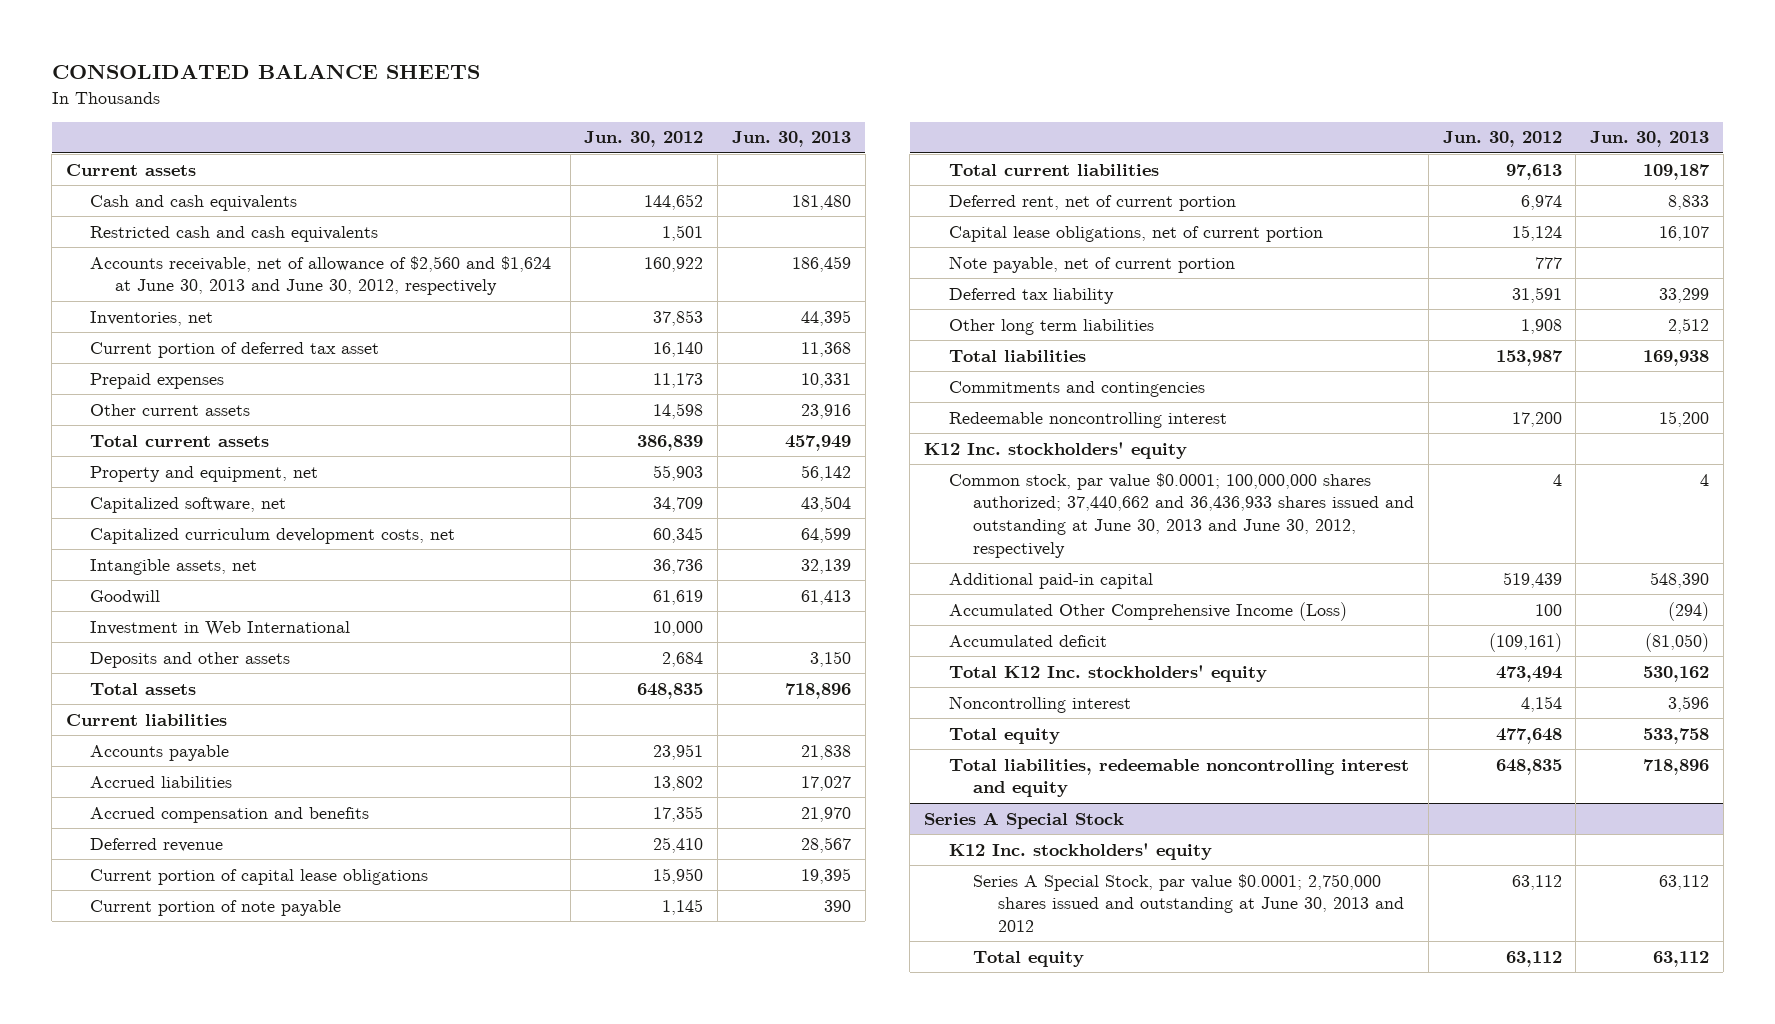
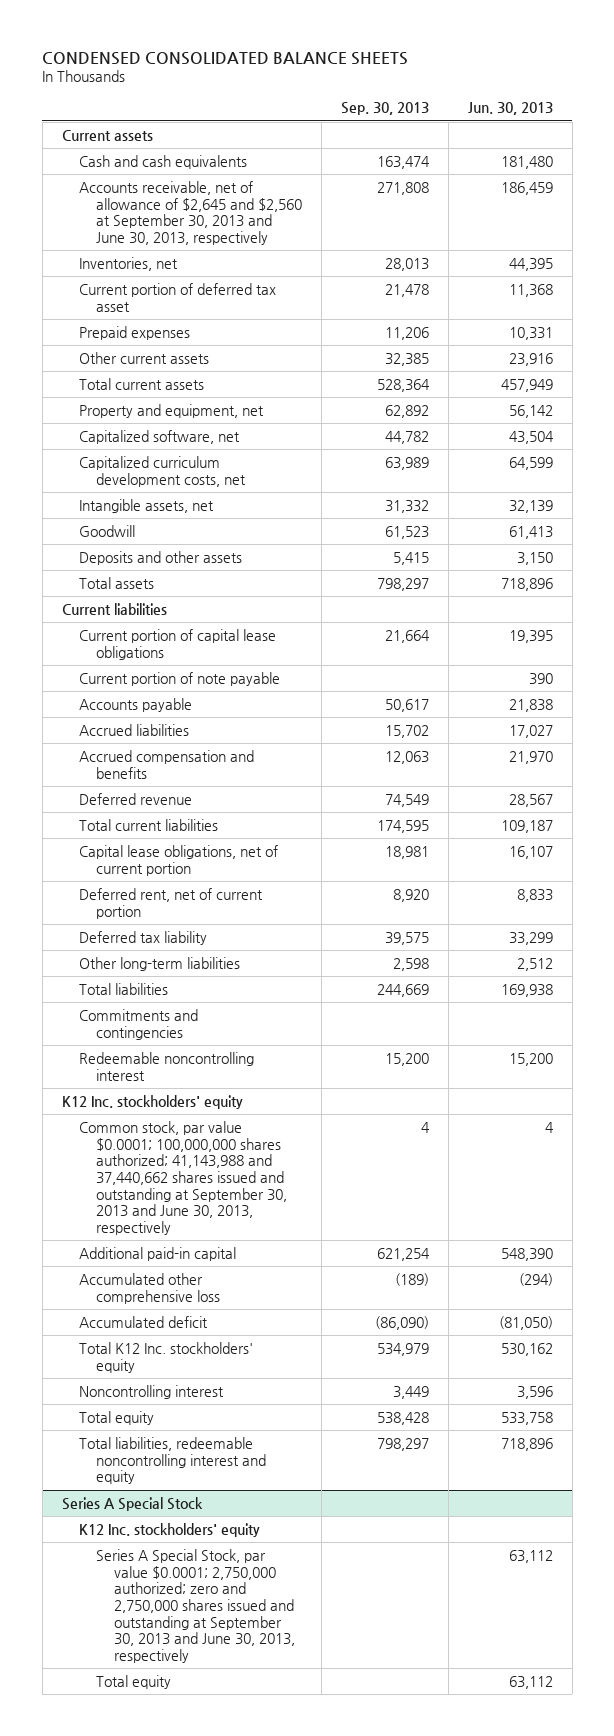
[51,64,480,80] CONSOLIDATED BALANCE SHEETS -> [42,52,409,66] CONDENSED CONSOLIDATED BALANCE SHEETS
[584,131,704,148] Jun. 30, 2012 -> none
none -> [341,102,430,116] Sep. 30, 2013
[90,225,379,242] Restricted cash and cash equivalents -> none
[90,255,552,296] Accounts receivable, net of allowance of $2,560 and $1,624 at June 30, 2013 and June 30, 2012, respectively -> [79,180,303,245] Accounts receivable, net of allowance of $2,645 and $2,560 at September 30, 2013 and June 30, 2013, respectively
[90,620,351,636] Investment in Web International -> none
[90,868,429,885] Current portion of capital lease obligations -> [79,628,277,660] Current portion of capital lease obligations
[90,899,342,916] Current portion of note payable -> [79,671,281,686] Current portion of note payable
[948,255,1235,273] Note payable, net of current portion -> none
[948,194,1236,211] Deferred rent, net of current portion -> [79,887,264,919] Deferred rent, net of current portion
[948,318,1154,335] Other long term liabilities -> [79,956,241,971] Other long-term liabilities
[948,472,1415,558] Common stock, par value $0.0001; 100,000,000 shares authorized; 37,440,662 and 36,436,933 shares issued and outstanding at June 30, 2013 and June 30, 2012, respectively -> [79,1120,288,1235] Common stock, par value $0.0001; 100,000,000 shares authorized; 41,143,988 and 37,440,662 shares issued and outstanding at September 30, 2013 and June 30, 2013, respectively
[948,601,1347,621] Accumulated Other Comprehensive Income (Loss) -> [79,1272,221,1304] Accumulated other comprehensive loss
[973,873,1404,932] Series A Special Stock, par value $0.0001; 2,750,000 shares issued and outstanding at June 30, 2013 and 2012 -> [96,1548,295,1663] Series A Special Stock, par value $0.0001; 2,750,000 authorized; zero and 2,750,000 shares issued and outstanding at September 30, 2013 and June 30, 2013, respectively

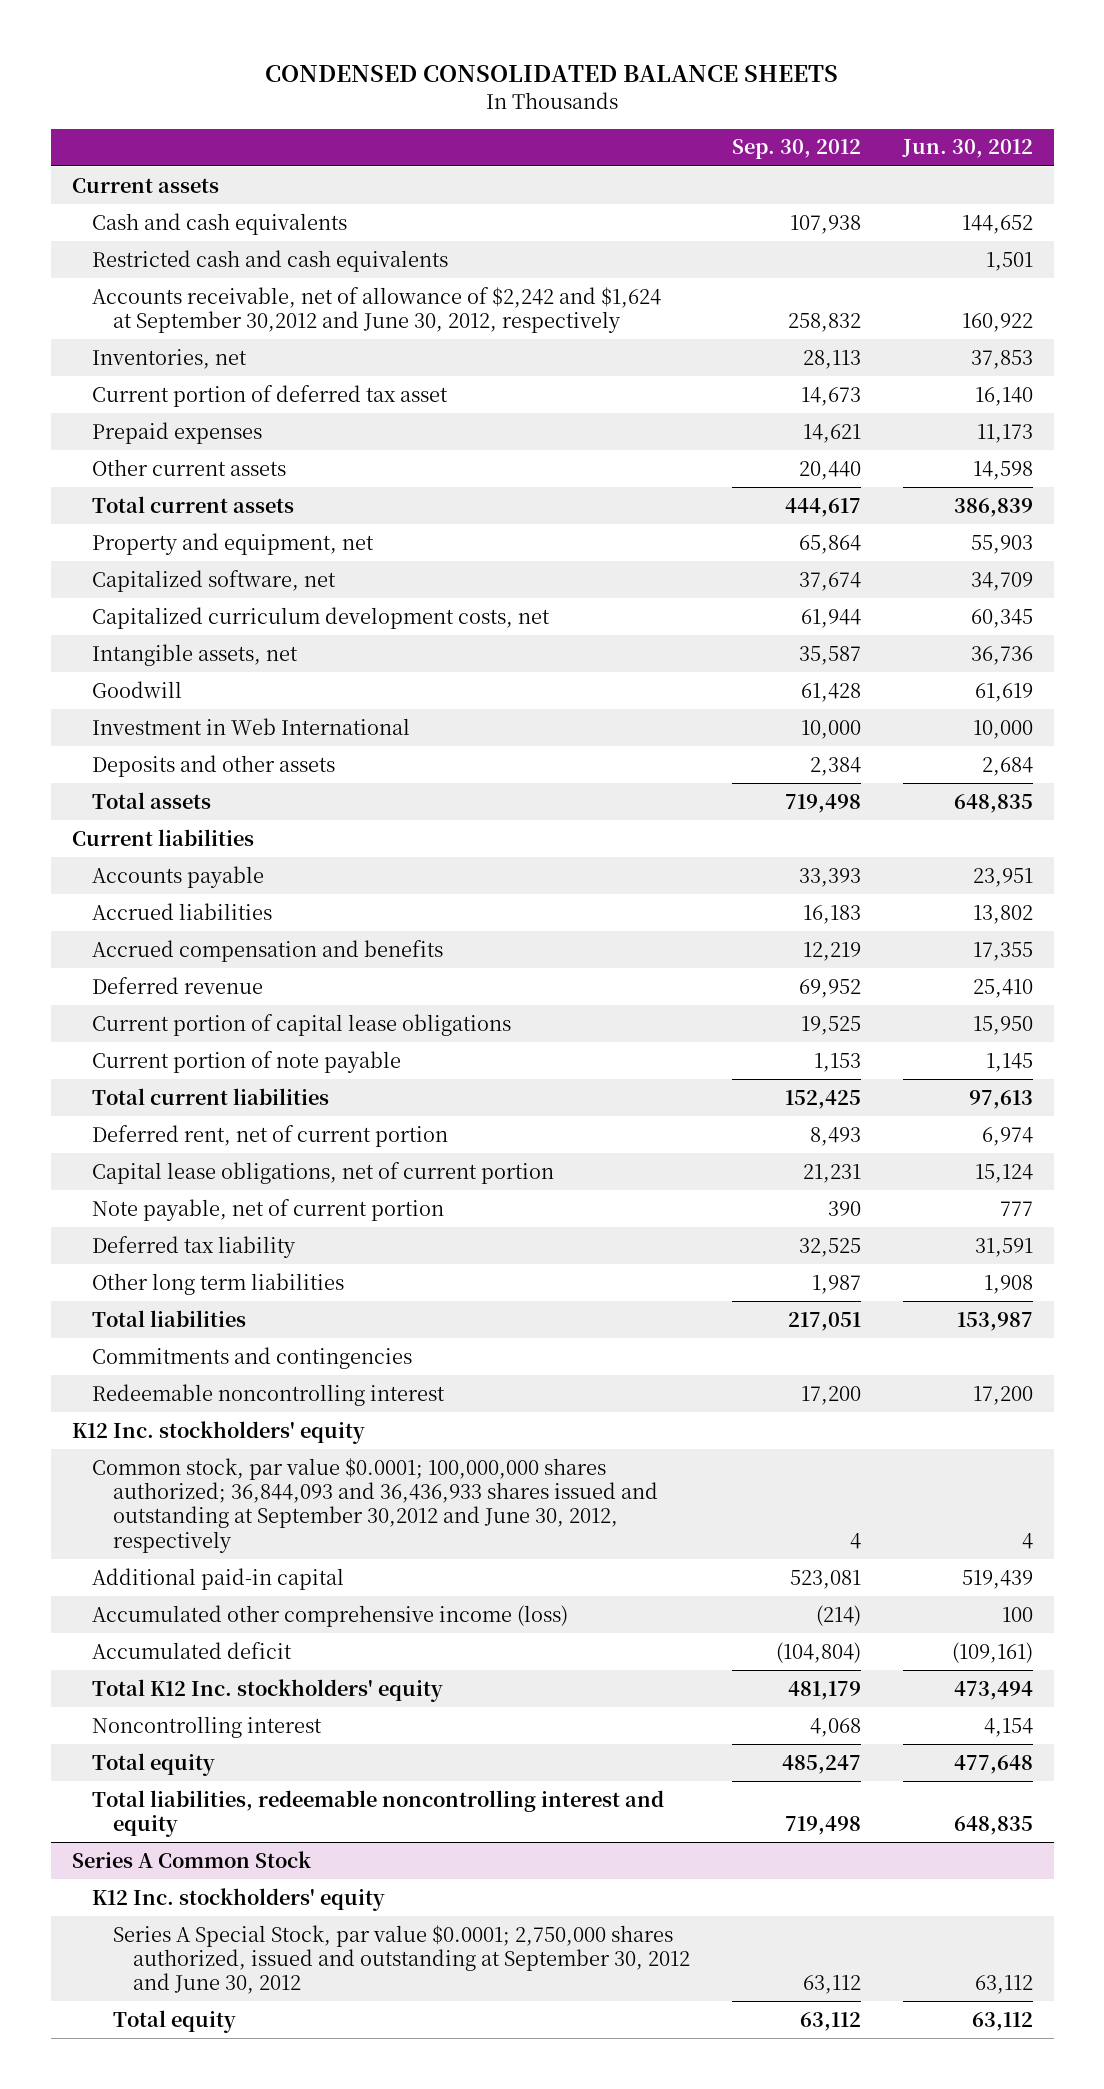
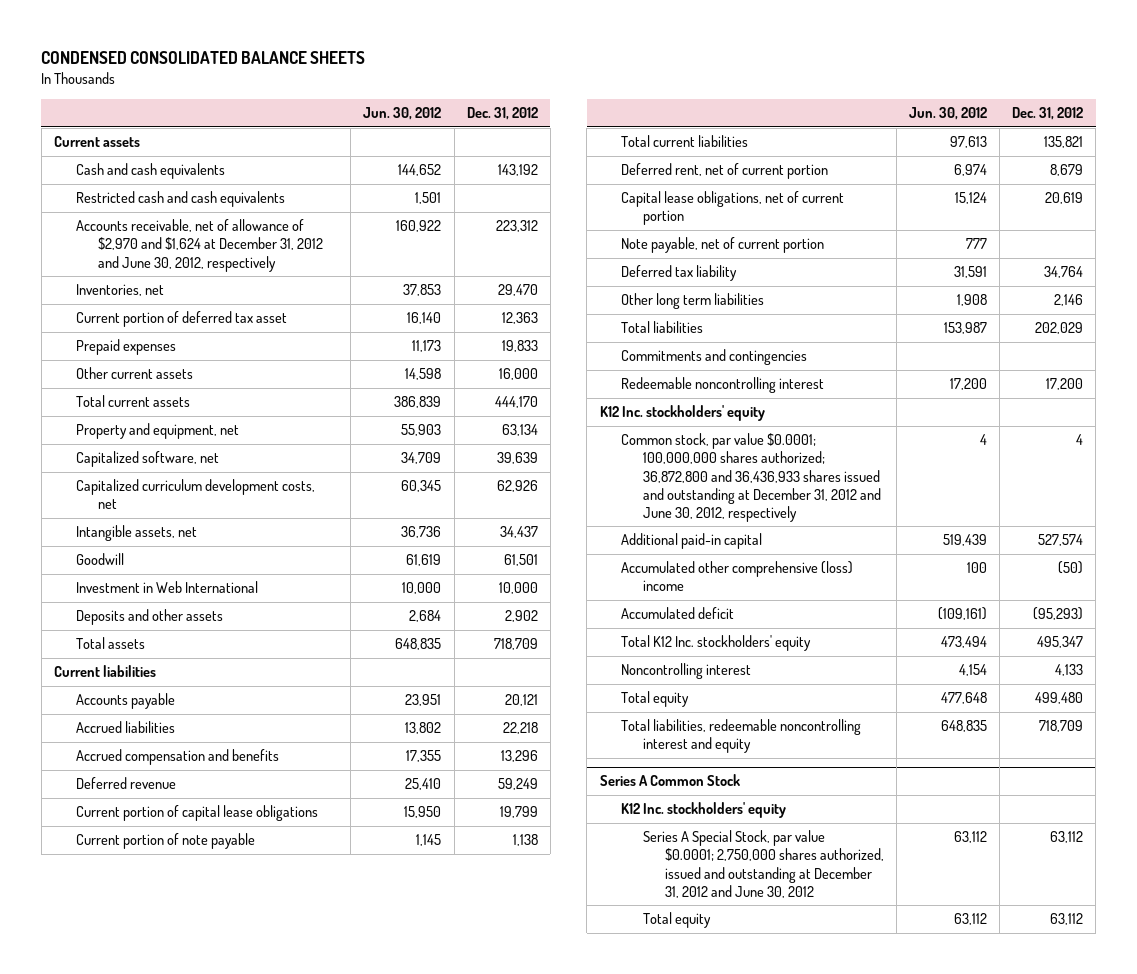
[731,139,861,160] Sep. 30, 2012 -> none
none -> [466,107,538,121] Dec. 31, 2012
[92,286,662,334] Accounts receivable, net of allowance of $2,242 and $1,624 at September 30,2012 and June 30, 2012, respectively -> [75,219,323,272] Accounts receivable, net of allowance of $2,970 and $1,624 at December 31, 2012 and June 30, 2012, respectively
[92,1457,658,1553] Common stock, par value $0.0001; 100,000,000 shares authorized; 36,844,093 and 36,436,933 shares issued and outstanding at September 30,2012 and June 30, 2012, respectively -> [621,433,882,522] Common stock, par value $0.0001; 100,000,000 shares authorized; 36,872,800 and 36,436,933 shares issued and outstanding at December 31, 2012 and June 30, 2012, respectively
[92,1604,569,1627] Accumulated other comprehensive income (loss) -> [621,561,854,592] Accumulated other comprehensive (loss) income
[112,1924,690,1995] Series A Special Stock, par value $0.0001; 2,750,000 shares authorized, issued and outstanding at September 30, 2012 and June 30, 2012 -> [643,830,884,898] Series A Special Stock, par value $0.0001; 2,750,000 shares authorized, issued and outstanding at December 31, 2012 and June 30, 2012

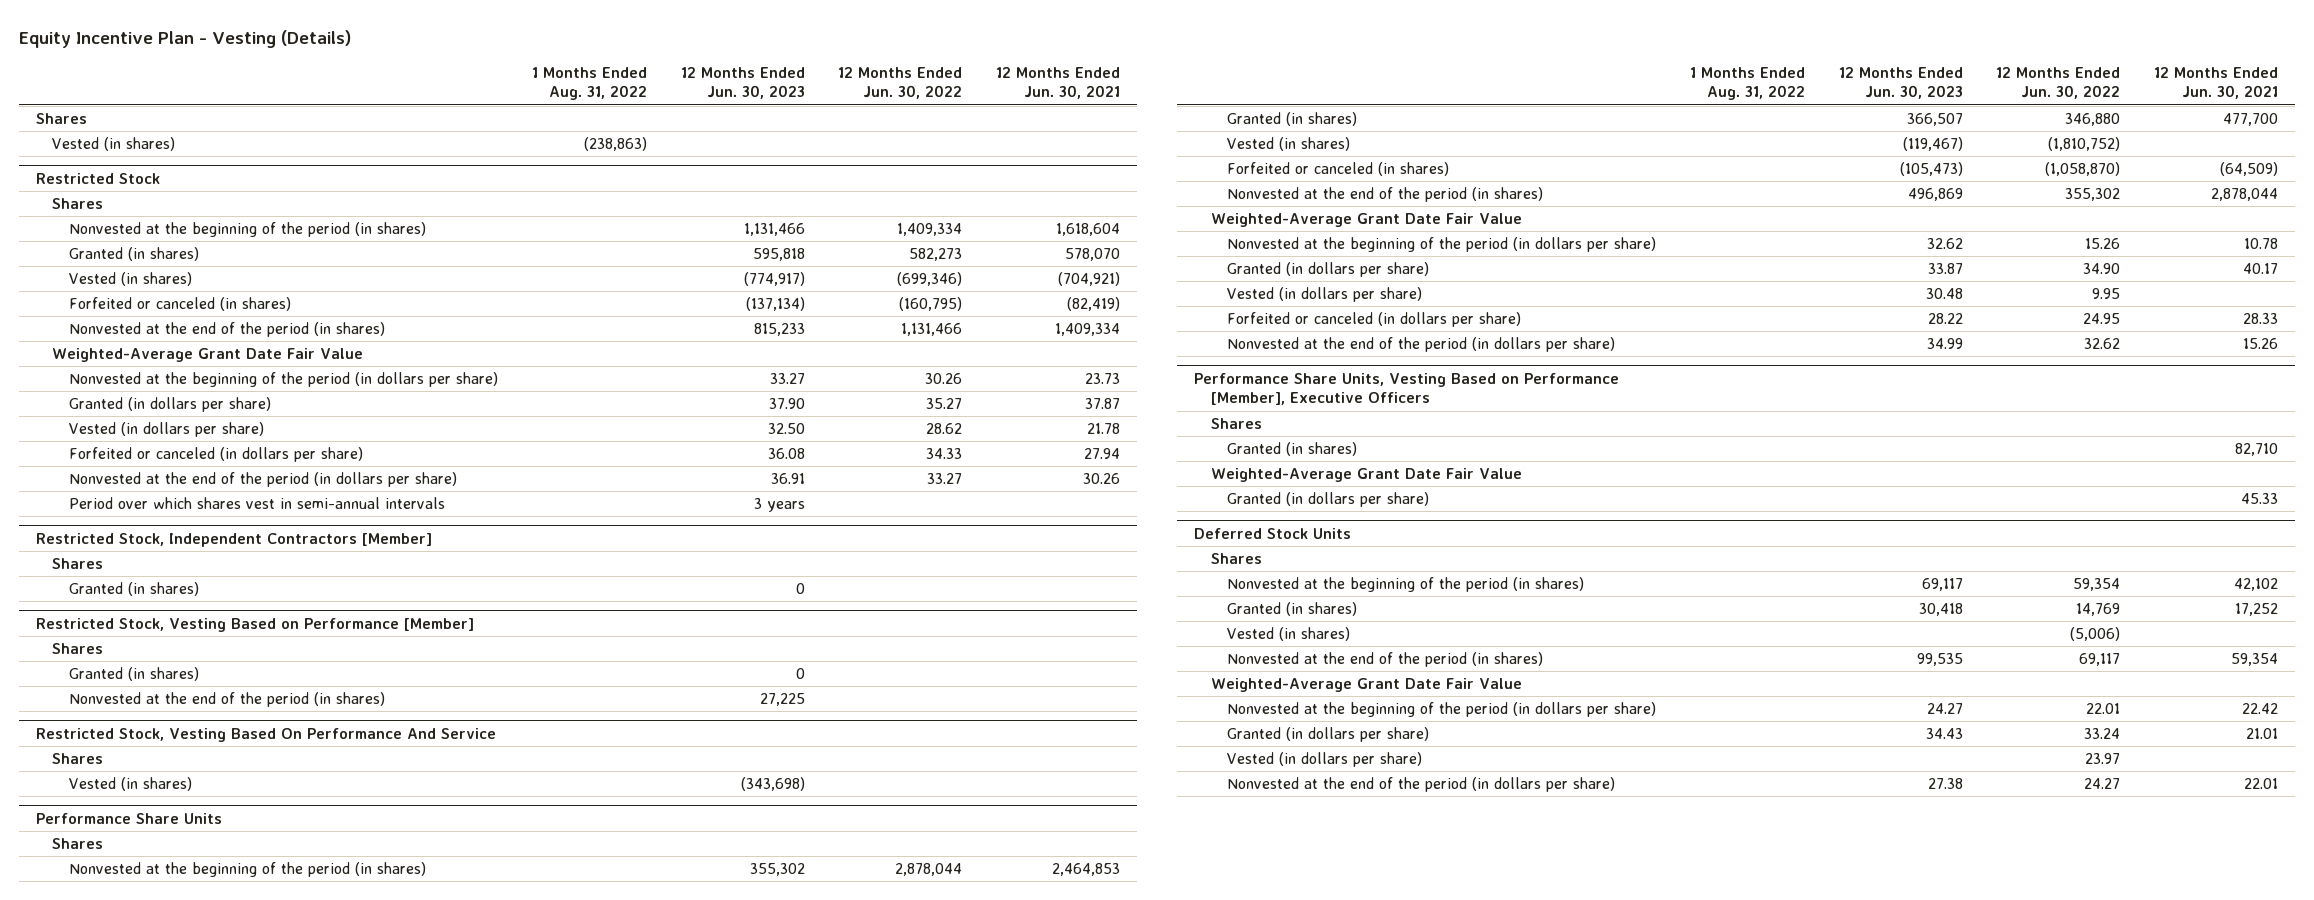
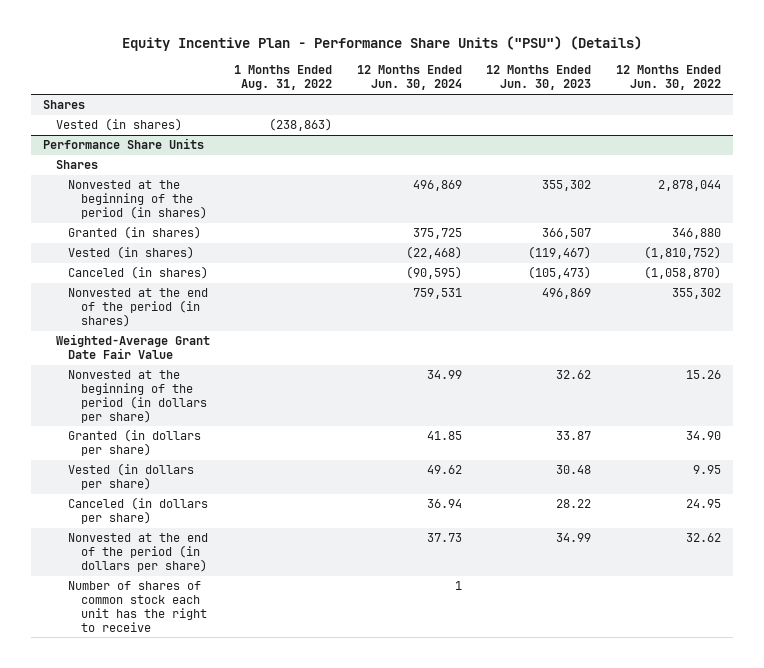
[18,29,351,48] Equity Incentive Plan - Vesting (Details) -> [121,36,642,52] Equity Incentive Plan - Performance Share Units ("PSU") (Details)
[996,67,1121,100] 12 Months Ended Jun. 30, 2021 -> none
none -> [356,65,462,91] 12 Months Ended Jun. 30, 2024
[35,172,160,184] Restricted Stock -> none
[52,198,104,210] Shares -> none
[69,222,427,238] Nonvested at the beginning of the period (in shares) -> none
[69,247,200,262] Granted (in shares) -> none
[69,272,193,287] Vested (in shares) -> none
[69,297,292,312] Forfeited or canceled (in shares) -> none
[69,322,386,338] Nonvested at the end of the period (in shares) -> none
[52,348,364,363] Weighted-Average Grant Date Fair Value -> none
[69,372,499,388] Nonvested at the beginning of the period (in dollars per share) -> none
[69,397,272,413] Granted (in dollars per share) -> none
[69,422,265,438] Vested (in dollars per share) -> none
[69,447,364,463] Forfeited or canceled (in dollars per share) -> none
[69,472,458,488] Nonvested at the end of the period (in dollars per share) -> none
[69,497,446,510] Period over which shares vest in semi-annual intervals -> none
[35,532,432,547] Restricted Stock, Independent Contractors [Member] -> none
[52,558,104,570] Shares -> none
[69,582,200,597] Granted (in shares) -> none
[35,617,474,632] Restricted Stock, Vesting Based on Performance [Member] -> none
[52,643,104,655] Shares -> none
[69,667,200,682] Granted (in shares) -> none
[69,692,386,708] Nonvested at the end of the period (in shares) -> none
[35,727,496,742] Restricted Stock, Vesting Based On Performance And Service -> none
[52,753,104,765] Shares -> none
[69,777,193,792] Vested (in shares) -> none
[1227,162,1450,177] Forfeited or canceled (in shares) -> [68,266,209,280] Canceled (in shares)
[1227,312,1522,328] Forfeited or canceled (in dollars per share) -> [68,497,209,525] Canceled (in dollars per share)
[1193,372,1619,406] Performance Share Units, Vesting Based on Performance [Member], Executive Officers -> none
[1210,418,1262,430] Shares -> none
[1227,442,1358,457] Granted (in shares) -> none
[1210,468,1522,483] Weighted-Average Grant Date Fair Value -> none
[1227,492,1430,508] Granted (in dollars per share) -> none
[1193,527,1351,539] Deferred Stock Units -> none
[1210,553,1262,565] Shares -> none
[1227,577,1585,593] Nonvested at the beginning of the period (in shares) -> none
[1227,602,1358,617] Granted (in shares) -> none
[1227,627,1351,642] Vested (in shares) -> none
[1227,652,1544,668] Nonvested at the end of the period (in shares) -> none
[1210,678,1522,693] Weighted-Average Grant Date Fair Value -> none
[1227,702,1657,718] Nonvested at the beginning of the period (in dollars per share) -> none
[1227,727,1430,743] Granted (in dollars per share) -> none
[1227,752,1423,768] Vested (in dollars per share) -> none
[1227,777,1616,793] Nonvested at the end of the period (in dollars per share) -> none
none -> [68,581,207,632] Number of shares of common stock each unit has the right to receive

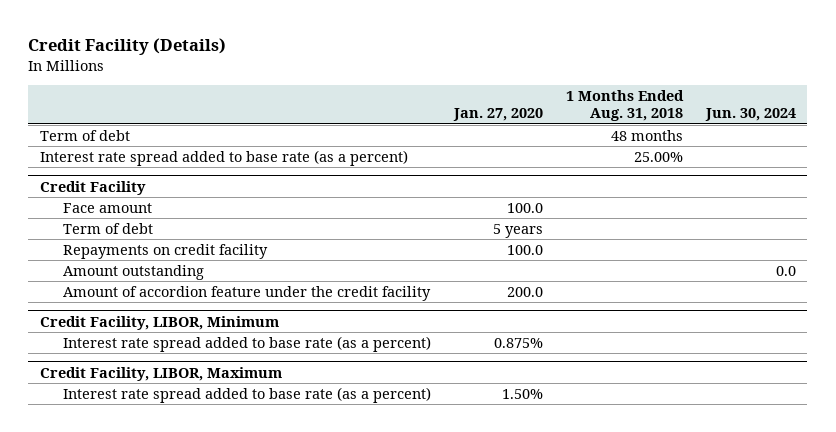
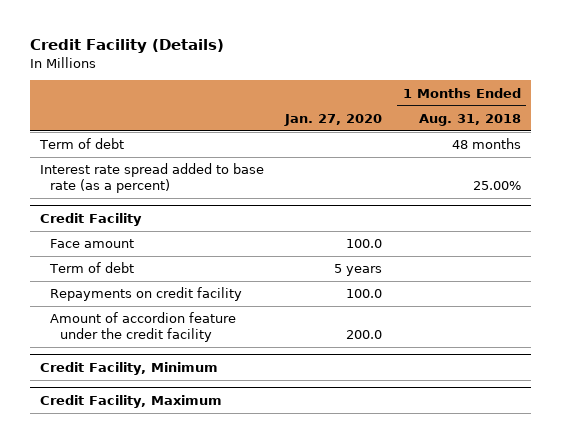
[704,108,796,122] Jun. 30, 2024 -> none
[62,264,204,280] Amount outstanding -> none
[62,335,431,352] Interest rate spread added to base rate (as a percent) -> none
[62,386,431,403] Interest rate spread added to base rate (as a percent) -> none
[39,315,279,330] Credit Facility, LIBOR, Minimum -> [40,362,219,376] Credit Facility, Minimum
[39,366,282,381] Credit Facility, LIBOR, Maximum -> [40,395,223,409] Credit Facility, Maximum

